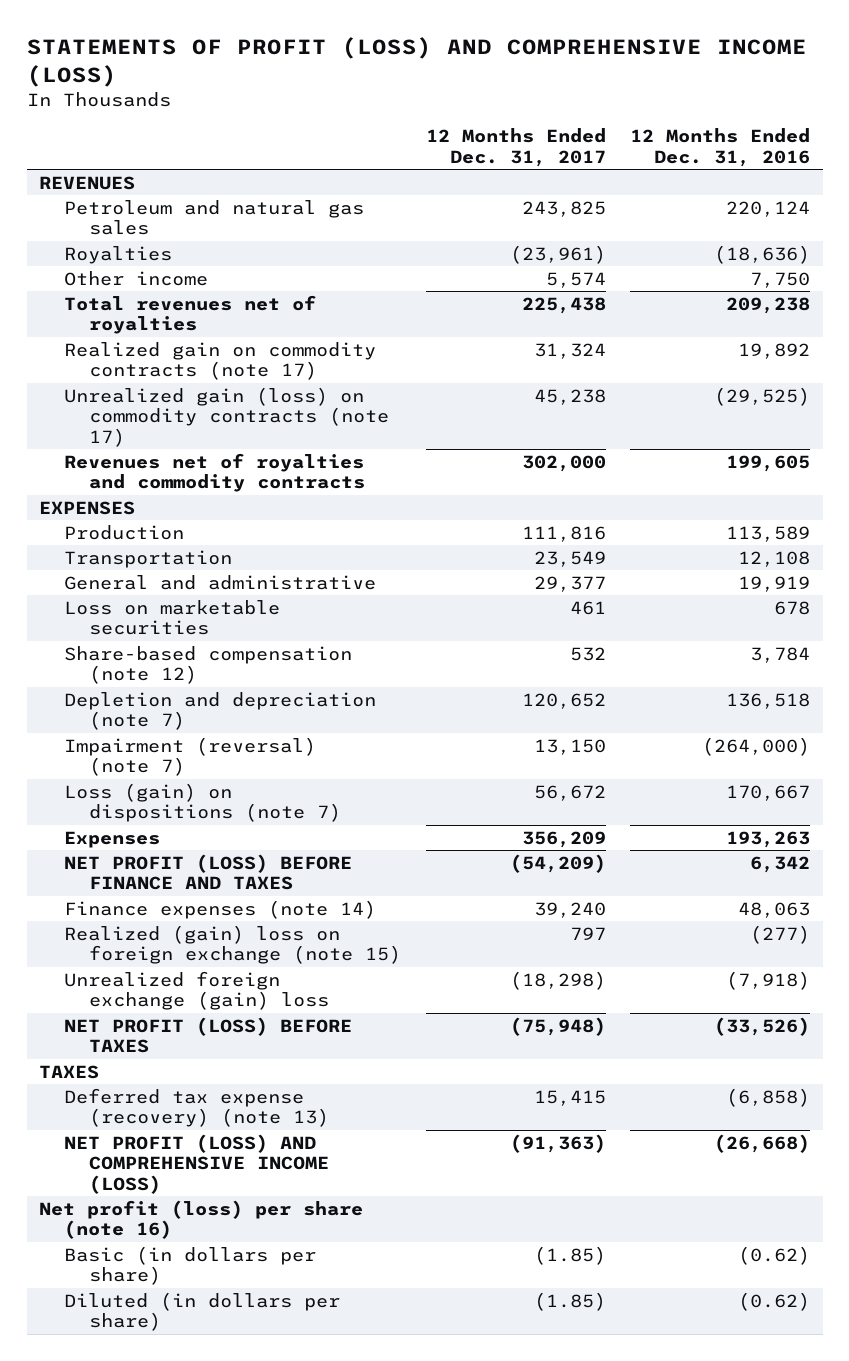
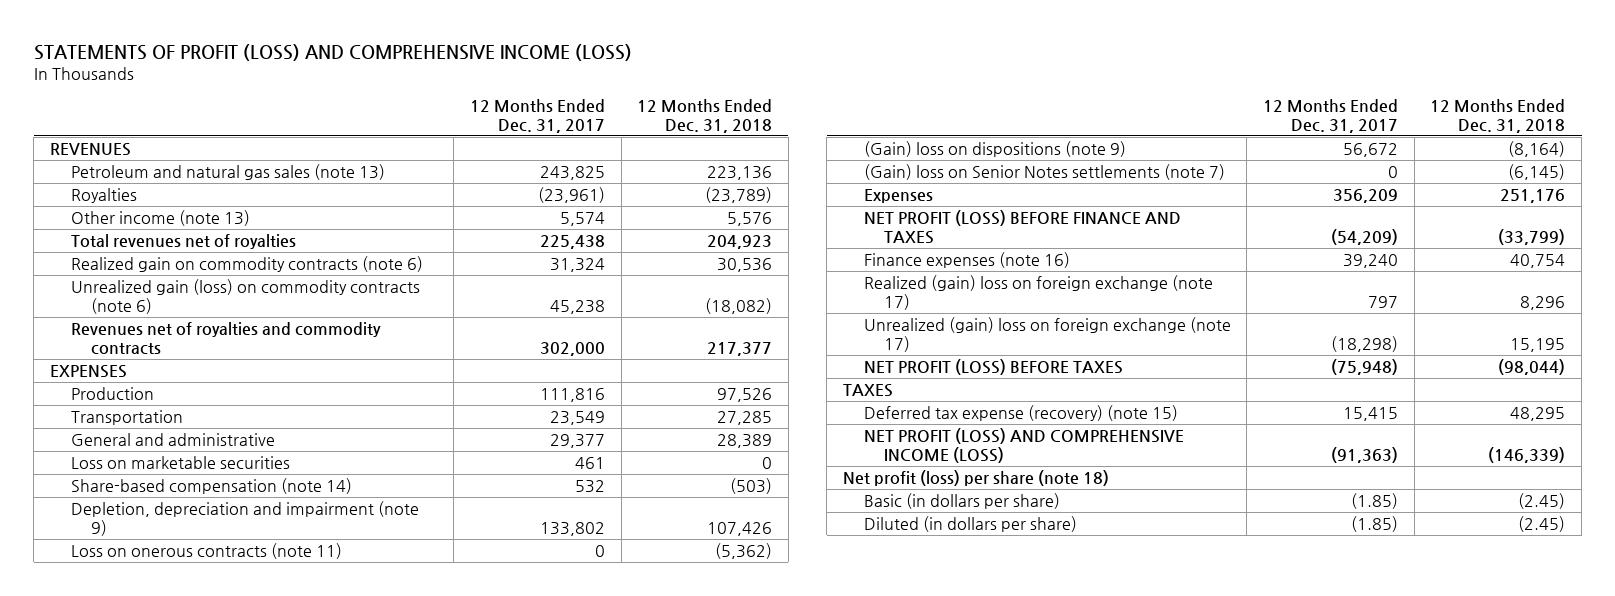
[630,128,811,167] 12 Months Ended Dec. 31, 2016 -> none
none -> [637,98,773,133] 12 Months Ended Dec. 31, 2018
[64,199,365,236] Petroleum and natural gas sales -> [70,163,385,180] Petroleum and natural gas sales (note 13)
[64,270,209,286] Other income -> [70,209,250,226] Other income (note 13)
[64,341,377,381] Realized gain on commodity contracts (note 17) -> [70,255,423,272] Realized gain on commodity contracts (note 6)
[64,386,390,447] Unrealized gain (loss) on commodity contracts (note 17) -> [70,278,420,314] Unrealized gain (loss) on commodity contracts (note 6)
[64,736,317,777] Impairment (reversal) (note 7) -> none
[64,645,353,685] Share-based compensation (note 12) -> [70,477,352,494] Share-based compensation (note 14)
[64,691,377,731] Depletion and depreciation (note 7) -> [70,500,419,536] Depletion, depreciation and impairment (note 9)
[521,692,606,709] 120,652 -> [540,521,606,536] 133,802
none -> [70,542,342,559] Loss on onerous contracts (note 11)
[64,782,342,823] Loss (gain) on dispositions (note 7) -> [863,140,1126,157] (Gain) loss on dispositions (note 9)
none -> [863,163,1225,180] (Gain) loss on Senior Notes settlements (note 7)
[64,899,377,919] Finance expenses (note 14) -> [863,251,1070,268] Finance expenses (note 16)
[64,924,402,965] Realized (gain) loss on foreign exchange (note 15) -> [863,274,1213,310] Realized (gain) loss on foreign exchange (note 17)
[64,970,330,1011] Unrealized foreign exchange (gain) loss -> [863,316,1231,352] Unrealized (gain) loss on foreign exchange (note 17)
[64,1087,330,1128] Deferred tax expense (recovery) (note 13) -> [863,404,1178,421] Deferred tax expense (recovery) (note 15)
[39,1199,364,1240] Net profit (loss) per share (note 16) -> [843,469,1110,486] Net profit (loss) per share (note 18)

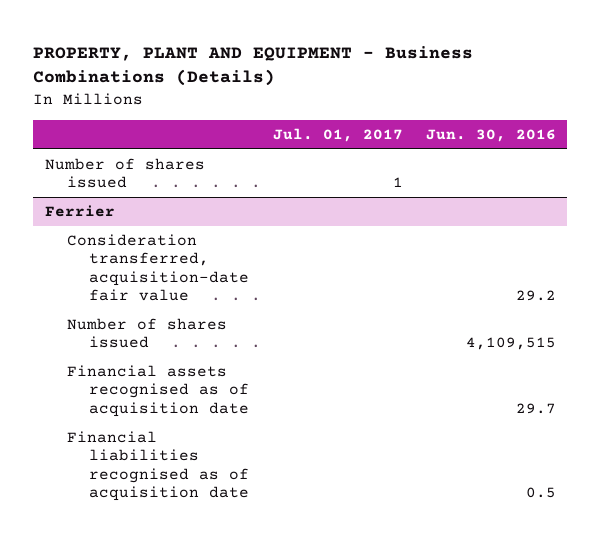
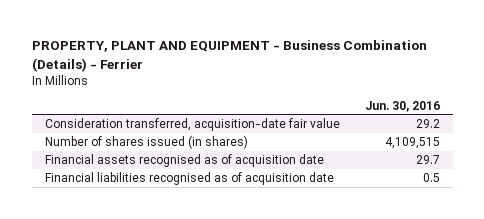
[33,45,474,87] PROPERTY, PLANT AND EQUIPMENT - Business Combinations (Details) -> [31,40,427,72] PROPERTY, PLANT AND EQUIPMENT - Business Combination (Details) - Ferrier
[272,127,403,142] Jul. 01, 2017 -> none
[44,158,205,189] Number of shares issued -> none
[44,205,115,218] Ferrier -> none
[67,318,228,349] Number of shares issued -> [44,135,248,150] Number of shares issued (in shares)

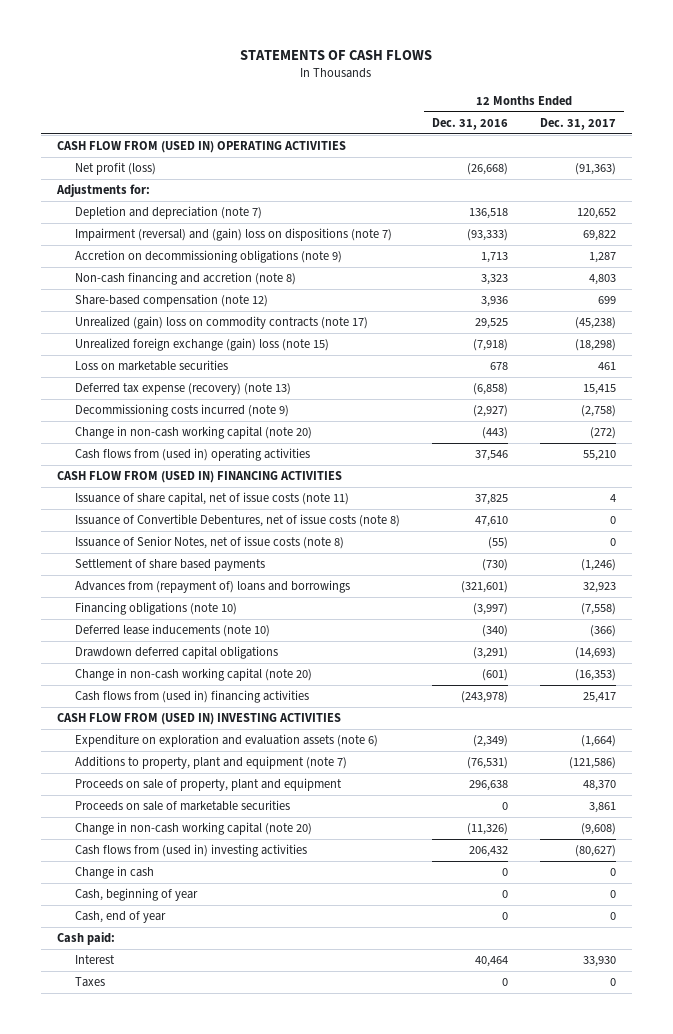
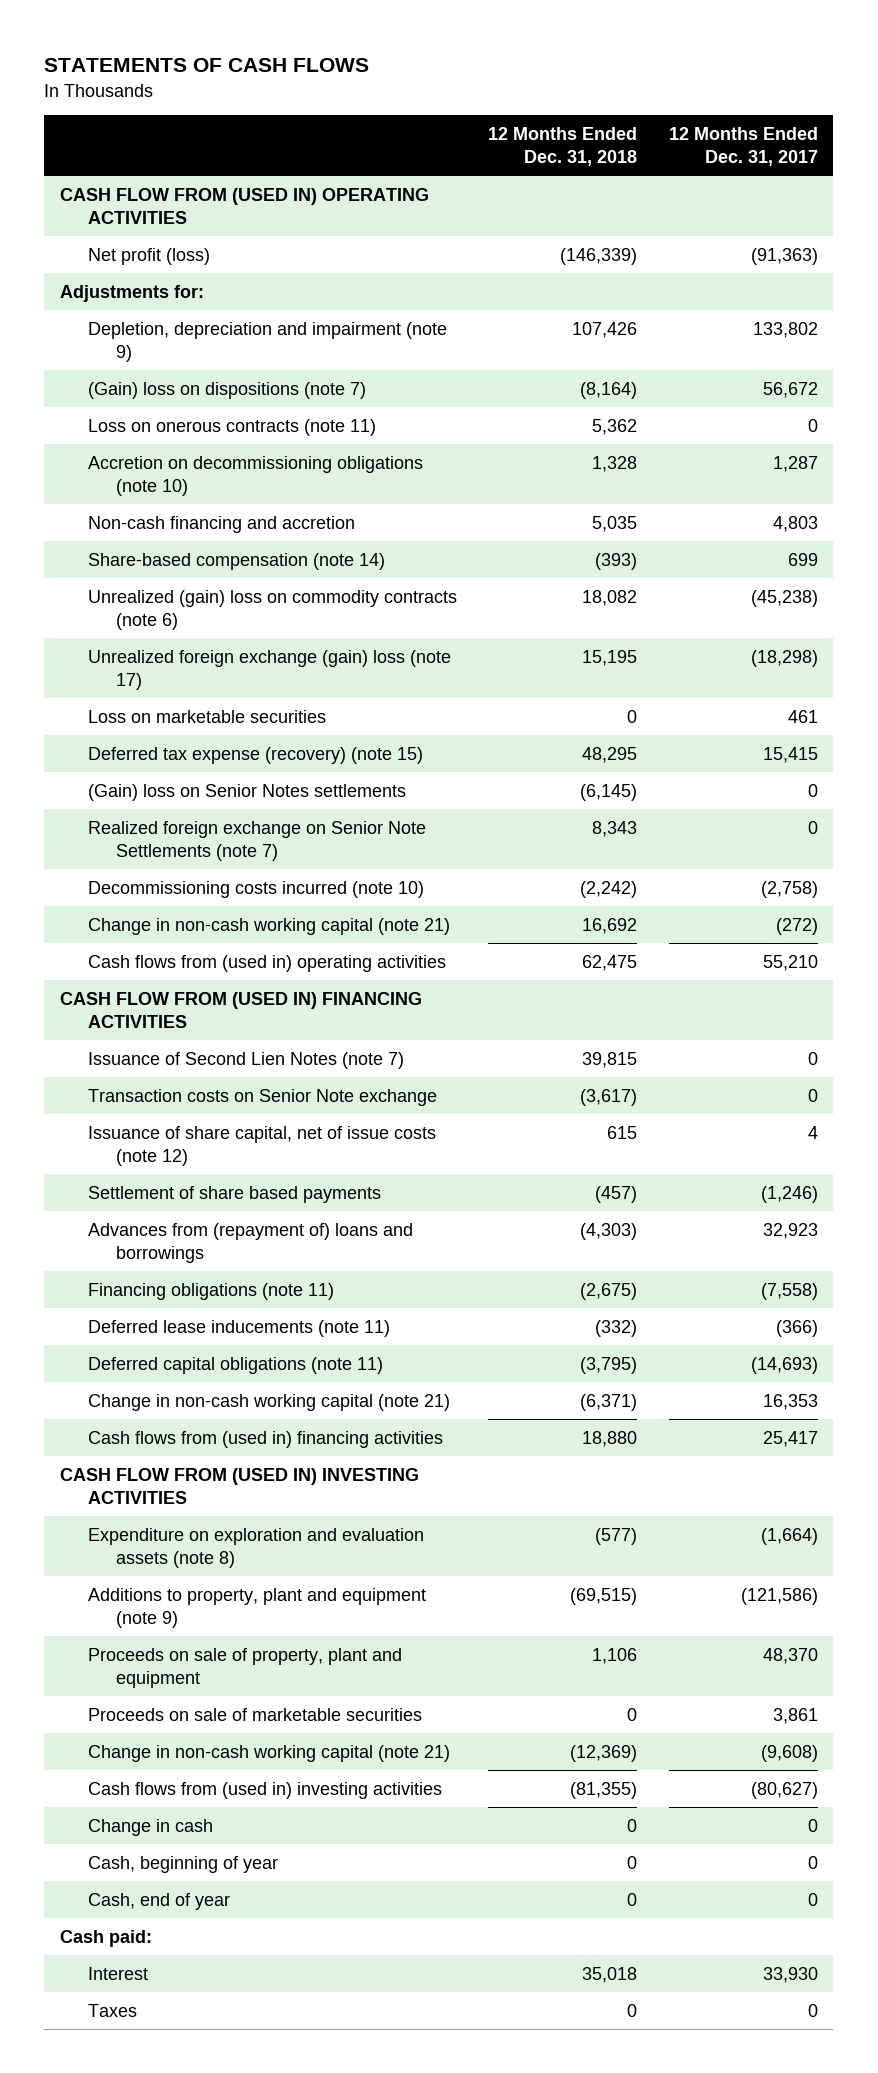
[431,117,508,130] Dec. 31, 2016 -> none
none -> [488,126,638,167] 12 Months Ended Dec. 31, 2018
[75,206,263,220] Depletion and depreciation (note 7) -> [88,321,448,363] Depletion, depreciation and impairment (note 9)
[576,208,616,220] 120,652 -> [752,321,818,338] 133,802
[75,228,393,242] Impairment (reversal) and (gain) loss on dispositions (note 7) -> [88,381,367,399] (Gain) loss on dispositions (note 7)
[582,230,616,242] 69,822 -> [762,381,818,398] 56,672
none -> [88,418,377,436] Loss on onerous contracts (note 11)
[75,250,343,264] Accretion on decommissioning obligations (note 9) -> [88,455,424,497] Accretion on decommissioning obligations (note 10)
[75,272,297,286] Non-cash financing and accretion (note 8) -> [88,515,356,533] Non-cash financing and accretion
[75,294,269,308] Share-based compensation (note 12) -> [88,552,386,570] Share-based compensation (note 14)
[75,316,369,330] Unrealized (gain) loss on commodity contracts (note 17) -> [88,589,458,631] Unrealized (gain) loss on commodity contracts (note 6)
[75,338,330,352] Unrealized foreign exchange (gain) loss (note 15) -> [88,649,452,691] Unrealized foreign exchange (gain) loss (note 17)
[75,383,292,396] Deferred tax expense (recovery) (note 13) -> [88,746,424,764] Deferred tax expense (recovery) (note 15)
none -> [88,783,407,801] (Gain) loss on Senior Notes settlements
none -> [88,820,427,862] Realized foreign exchange on Senior Note Settlements (note 7)
[75,404,290,418] Decommissioning costs incurred (note 9) -> [88,880,425,898] Decommissioning costs incurred (note 10)
[75,426,313,440] Change in non-cash working capital (note 20) -> [88,917,451,935] Change in non-cash working capital (note 21)
[75,514,401,528] Issuance of Convertible Debentures, net of issue costs (note 8) -> none
[75,536,345,550] Issuance of Senior Notes, net of issue costs (note 8) -> none
none -> [88,1051,405,1069] Issuance of Second Lien Notes (note 7)
none -> [88,1088,438,1106] Transaction costs on Senior Note exchange
[75,492,350,506] Issuance of share capital, net of issue costs (note 11) -> [88,1125,437,1167] Issuance of share capital, net of issue costs (note 12)
[75,602,238,616] Financing obligations (note 10) -> [88,1282,335,1300] Financing obligations (note 11)
[75,624,271,638] Deferred lease inducements (note 10) -> [88,1319,391,1337] Deferred lease inducements (note 11)
[75,646,279,660] Drawdown deferred capital obligations -> [88,1356,384,1374] Deferred capital obligations (note 11)
[75,668,313,682] Change in non-cash working capital (note 20) -> [88,1393,451,1411] Change in non-cash working capital (note 21)
[574,669,616,682] (16,353) -> [762,1393,818,1410] 16,353
[75,734,379,748] Expenditure on exploration and evaluation assets (note 6) -> [88,1527,425,1569] Expenditure on exploration and evaluation assets (note 8)
[75,756,348,770] Additions to property, plant and equipment (note 7) -> [88,1587,427,1629] Additions to property, plant and equipment (note 9)
[75,822,313,836] Change in non-cash working capital (note 20) -> [88,1744,451,1762] Change in non-cash working capital (note 21)

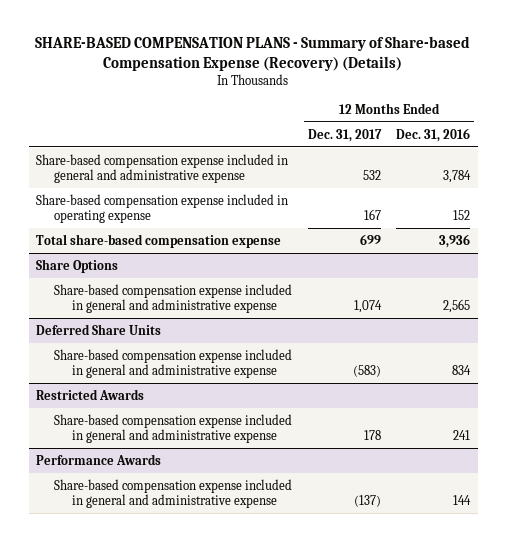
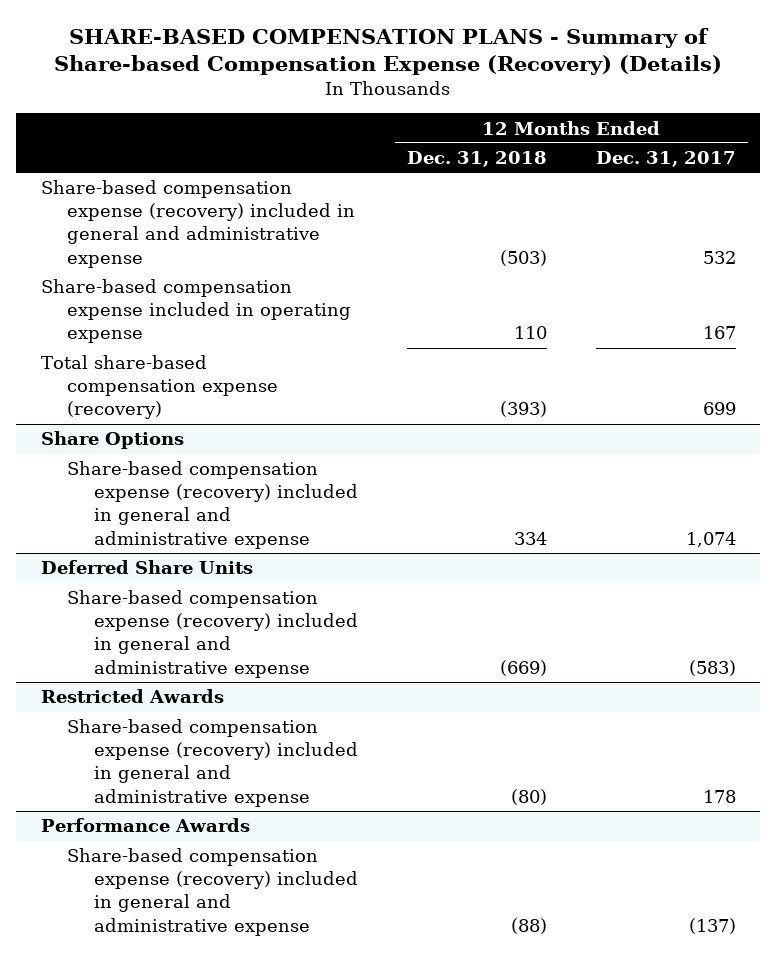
[395,127,470,142] Dec. 31, 2016 -> none
none -> [406,151,547,168] Dec. 31, 2018
[36,153,289,183] Share-based compensation expense included in general and administrative expense -> [40,180,356,268] Share-based compensation expense (recovery) included in general and administrative expense
[36,233,282,248] Total share-based compensation expense -> [40,355,279,420] Total share-based compensation expense (recovery)
[54,283,293,313] Share-based compensation expense included in general and administrative expense -> [67,461,358,549] Share-based compensation expense (recovery) included in general and administrative expense
[54,348,293,378] Share-based compensation expense included in general and administrative expense -> [67,590,358,678] Share-based compensation expense (recovery) included in general and administrative expense
[54,413,293,443] Share-based compensation expense included in general and administrative expense -> [67,719,358,807] Share-based compensation expense (recovery) included in general and administrative expense
[54,478,293,508] Share-based compensation expense included in general and administrative expense -> [67,848,358,936] Share-based compensation expense (recovery) included in general and administrative expense

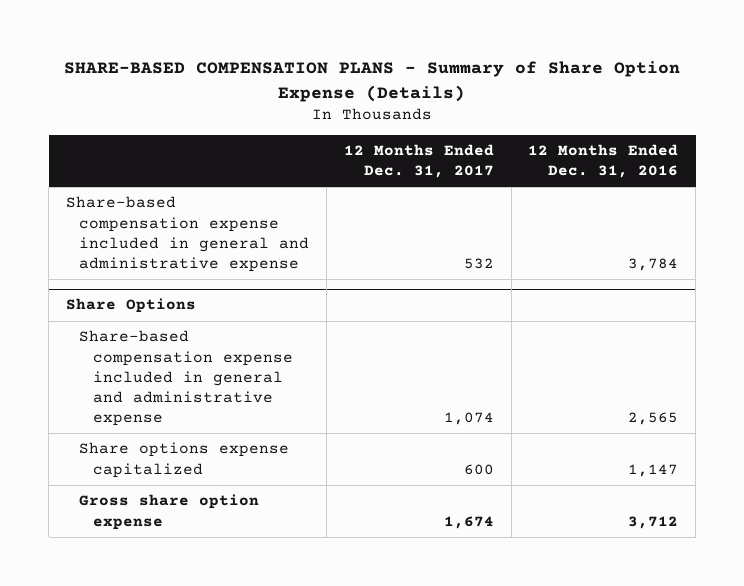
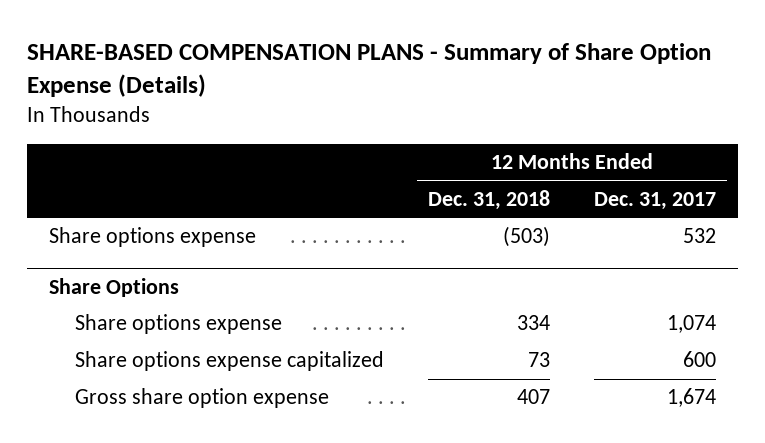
[528,144,679,179] 12 Months Ended Dec. 31, 2016 -> none
none -> [428,189,551,210] Dec. 31, 2018
[65,196,310,273] Share-based compensation expense included in general and administrative expense -> [49,227,257,248] Share options expense
[79,330,293,427] Share-based compensation expense included in general and administrative expense -> [75,314,283,335] Share options expense

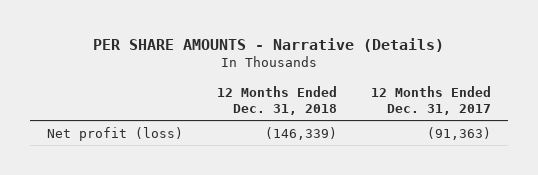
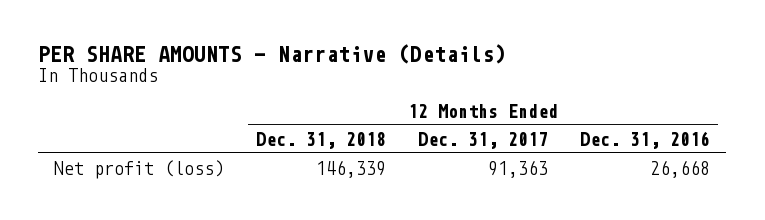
none -> [580,130,711,149] Dec. 31, 2016
[264,126,337,140] (146,339) -> [316,159,387,178] 146,339
[427,126,492,140] (91,363) -> [488,159,549,178] 91,363

